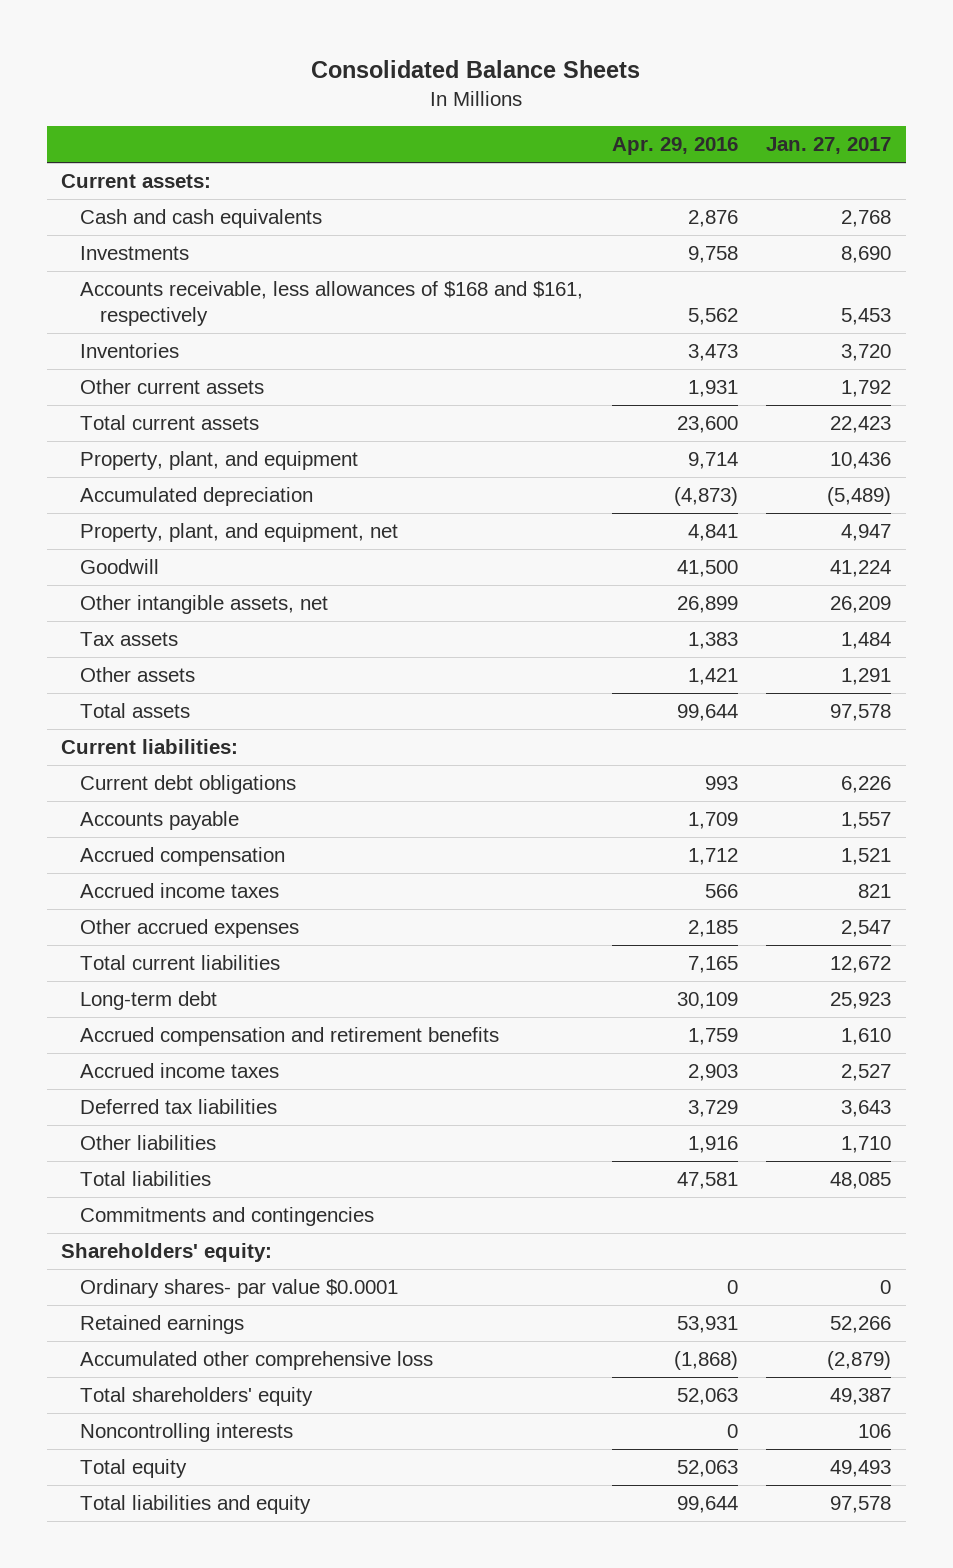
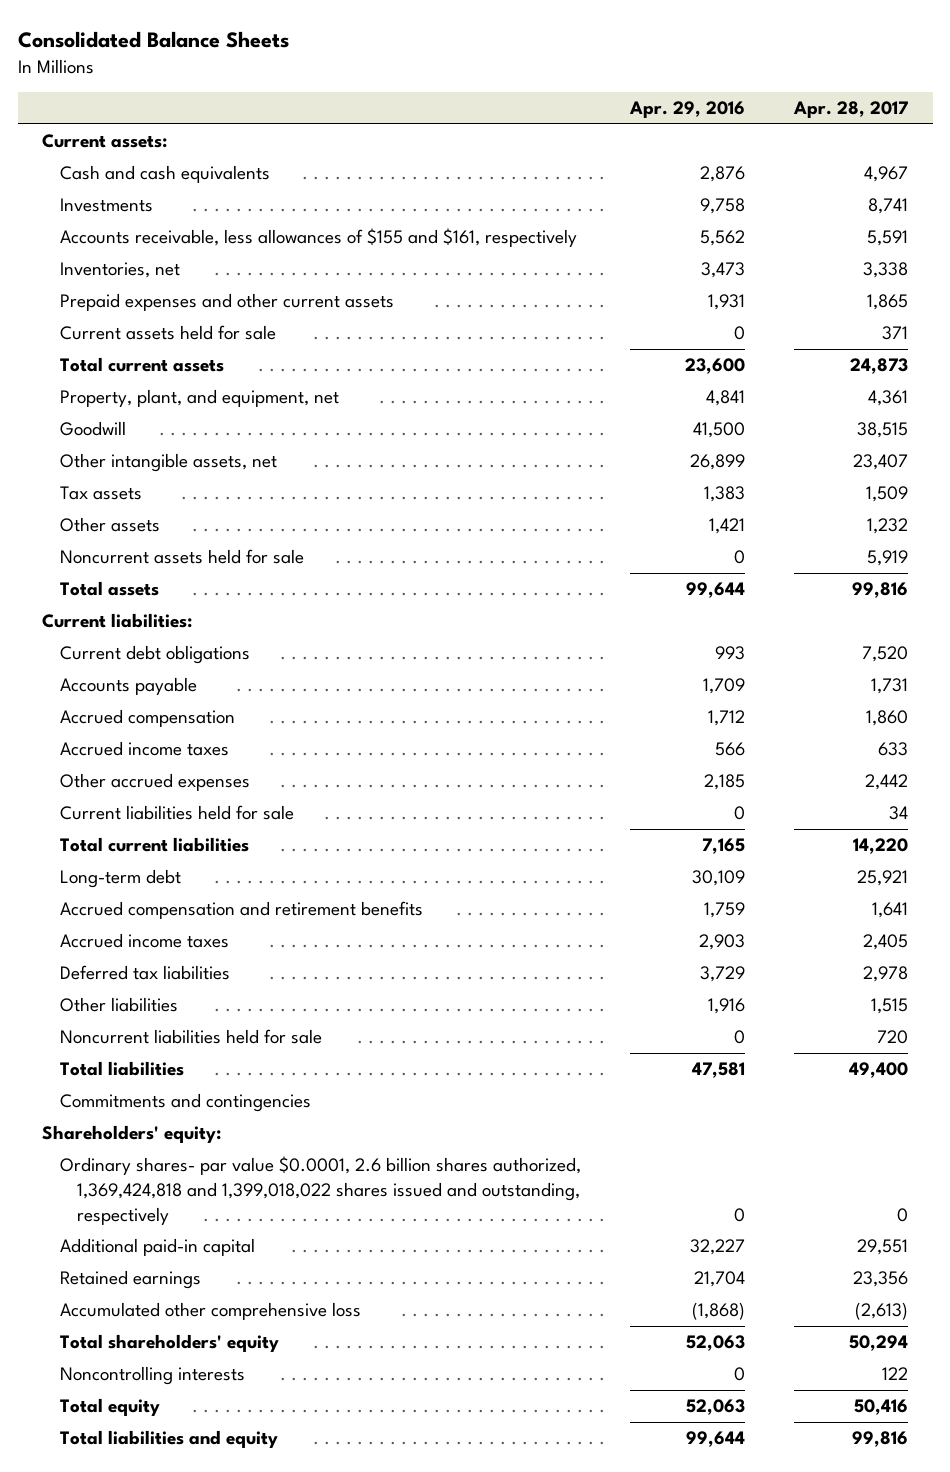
[766,137,892,155] Jan. 27, 2017 -> none
none -> [793,101,909,119] Apr. 28, 2017
[80,281,584,327] Accounts receivable, less allowances of $168 and $161, respectively -> [59,228,577,248] Accounts receivable, less allowances of $155 and $161, respectively
[80,343,180,359] Inventories -> [59,262,180,279] Inventories, net
[80,379,265,395] Other current assets -> [59,293,394,312] Prepaid expenses and other current assets
none -> [59,325,276,341] Current assets held for sale
[80,451,359,471] Property, plant, and equipment -> none
[80,487,314,507] Accumulated depreciation -> none
none -> [59,549,304,565] Noncurrent assets held for sale
none -> [59,805,294,821] Current liabilities held for sale
none -> [59,1029,322,1045] Noncurrent liabilities held for sale
[80,1279,399,1299] Ordinary shares- par value $0.0001 -> [59,1156,581,1225] Ordinary shares- par value $0.0001, 2.6 billion shares authorized, 1,369,424,818 and 1,399,018,022 shares issued and outstanding, respectively
none -> [59,1238,255,1257] Additional paid-in capital
[676,1316,738,1334] 53,931 -> [694,1271,746,1288] 21,704

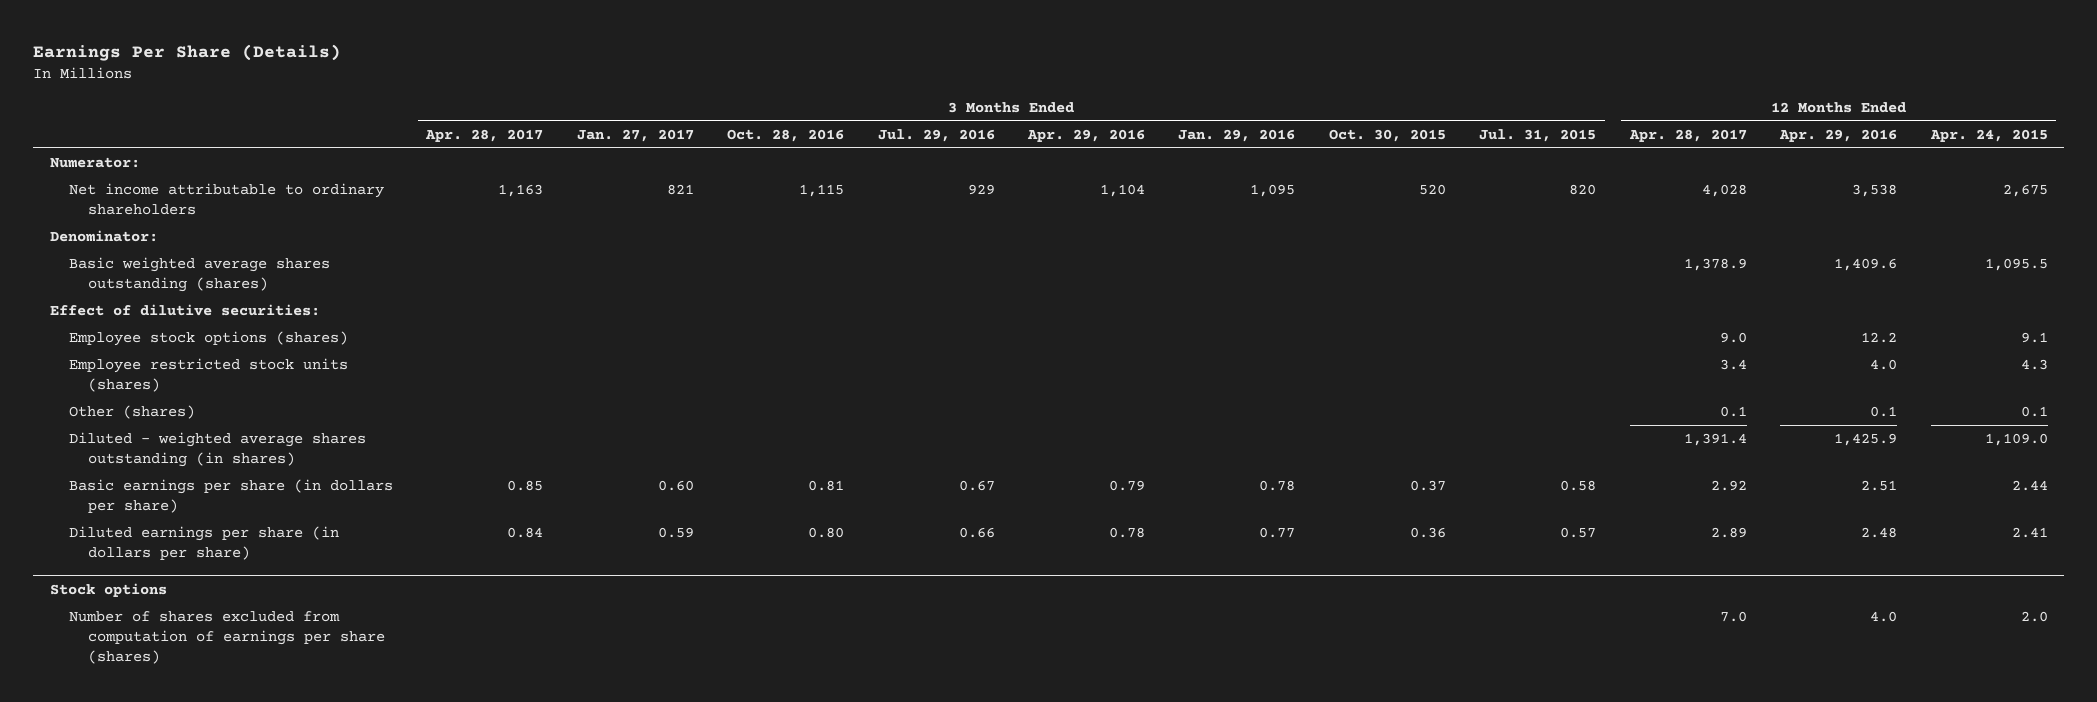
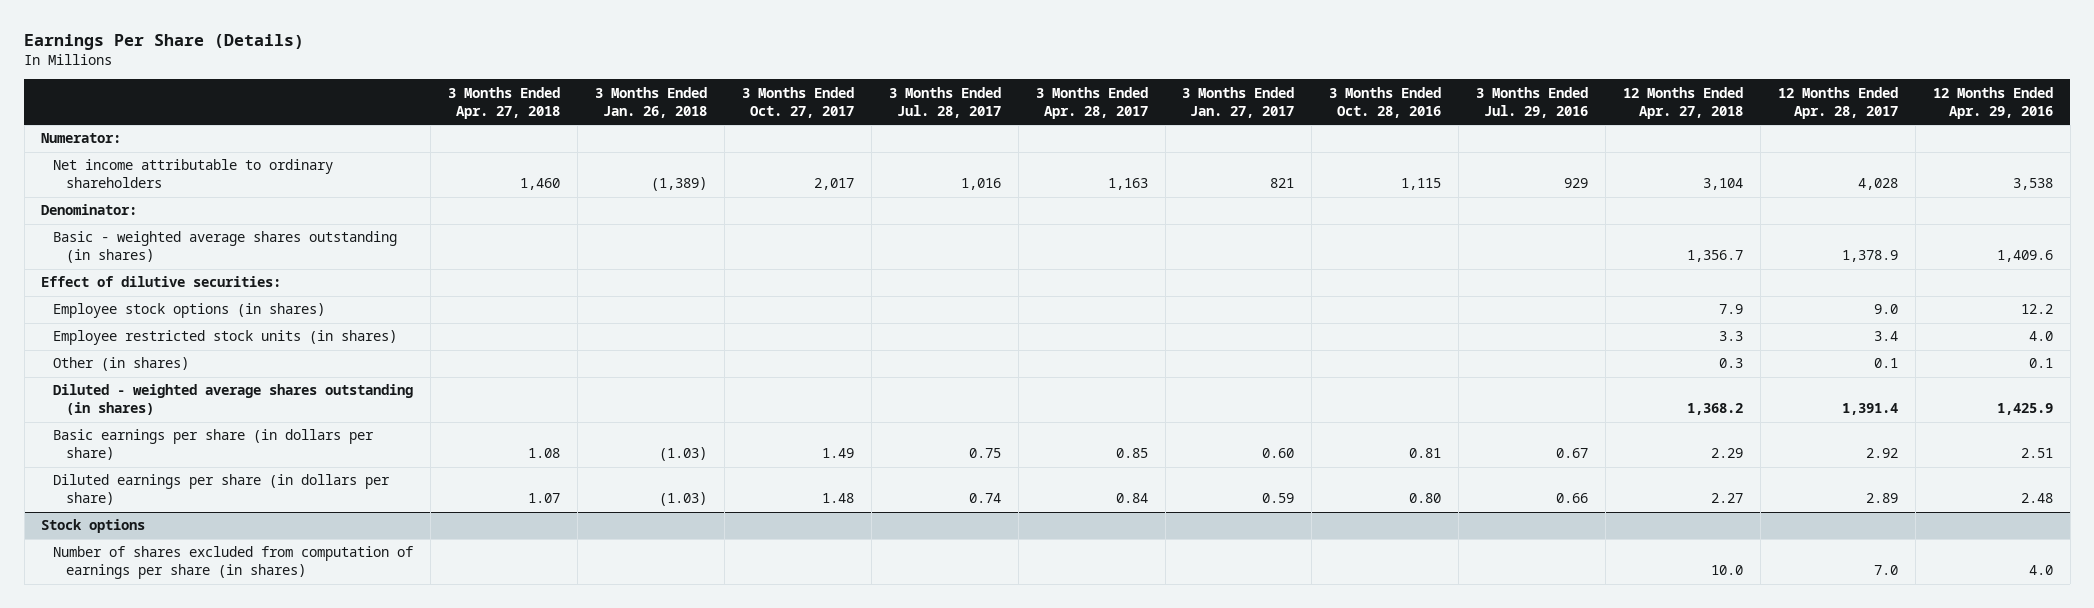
[1026,128,1145,142] Apr. 29, 2016 -> none
[1178,128,1296,142] Jan. 29, 2016 -> none
[1328,128,1446,142] Oct. 30, 2015 -> none
[1479,128,1597,142] Jul. 31, 2015 -> none
[1929,128,2048,142] Apr. 24, 2015 -> none
none -> [448,86,561,119] 3 Months Ended Apr. 27, 2018
none -> [595,86,708,118] 3 Months Ended Jan. 26, 2018
none -> [741,86,854,118] 3 Months Ended Oct. 27, 2017
none -> [888,86,1001,118] 3 Months Ended Jul. 28, 2017
none -> [1622,86,1743,119] 12 Months Ended Apr. 27, 2018
[68,256,330,292] Basic weighted average shares outstanding (shares) -> [53,231,398,264] Basic - weighted average shares outstanding (in shares)
[68,330,348,346] Employee stock options (shares) -> [53,303,326,319] Employee stock options (in shares)
[68,357,348,392] Employee restricted stock units (shares) -> [53,330,398,346] Employee restricted stock units (in shares)
[68,404,195,419] Other (shares) -> [53,357,190,372] Other (in shares)
[68,610,385,664] Number of shares excluded from computation of earnings per share (shares) -> [53,546,414,580] Number of shares excluded from computation of earnings per share (in shares)

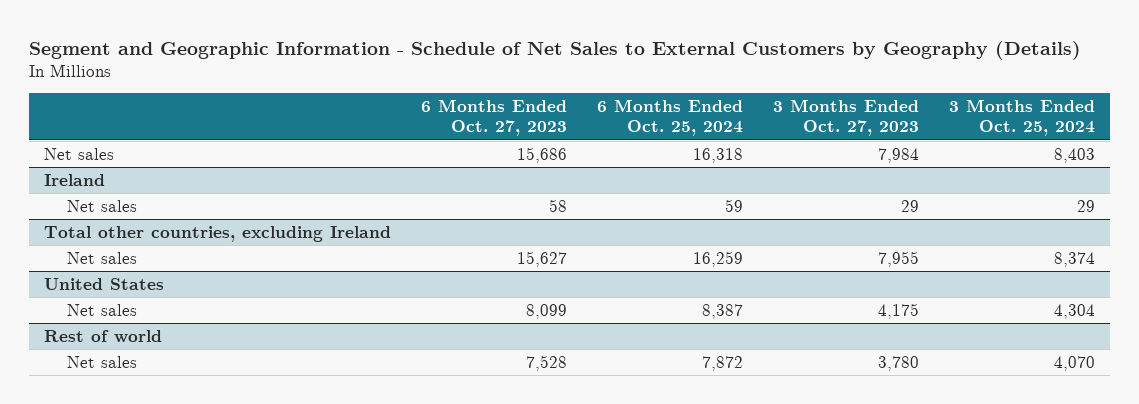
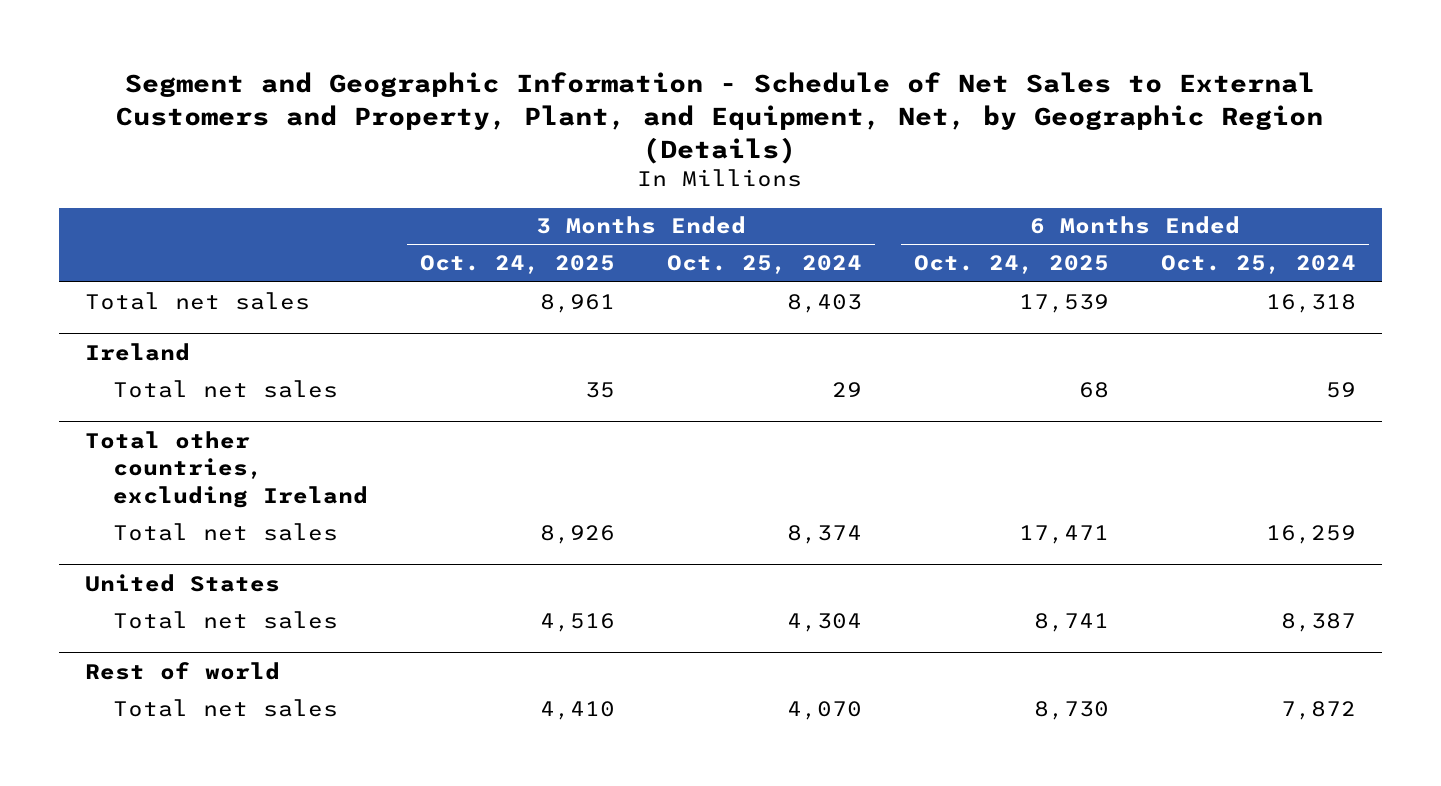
[28,40,1081,60] Segment and Geographic Information - Schedule of Net Sales to External Customers by Geography (Details) -> [116,72,1324,164] Segment and Geographic Information - Schedule of Net Sales to External Customers and Property, Plant, and Equipment, Net, by Geographic Region (Details)
[421,99,568,137] 6 Months Ended Oct. 27, 2023 -> none
[773,99,920,137] 3 Months Ended Oct. 27, 2023 -> none
none -> [419,255,615,275] Oct. 24, 2025
none -> [913,255,1109,275] Oct. 24, 2025
[43,147,114,160] Net sales -> [85,291,311,310] Total net sales
[66,199,137,212] Net sales -> [112,379,338,398] Total net sales
[66,251,137,264] Net sales -> [112,522,338,541] Total net sales
[66,303,137,316] Net sales -> [112,610,338,629] Total net sales
[66,355,137,368] Net sales -> [112,698,338,717] Total net sales

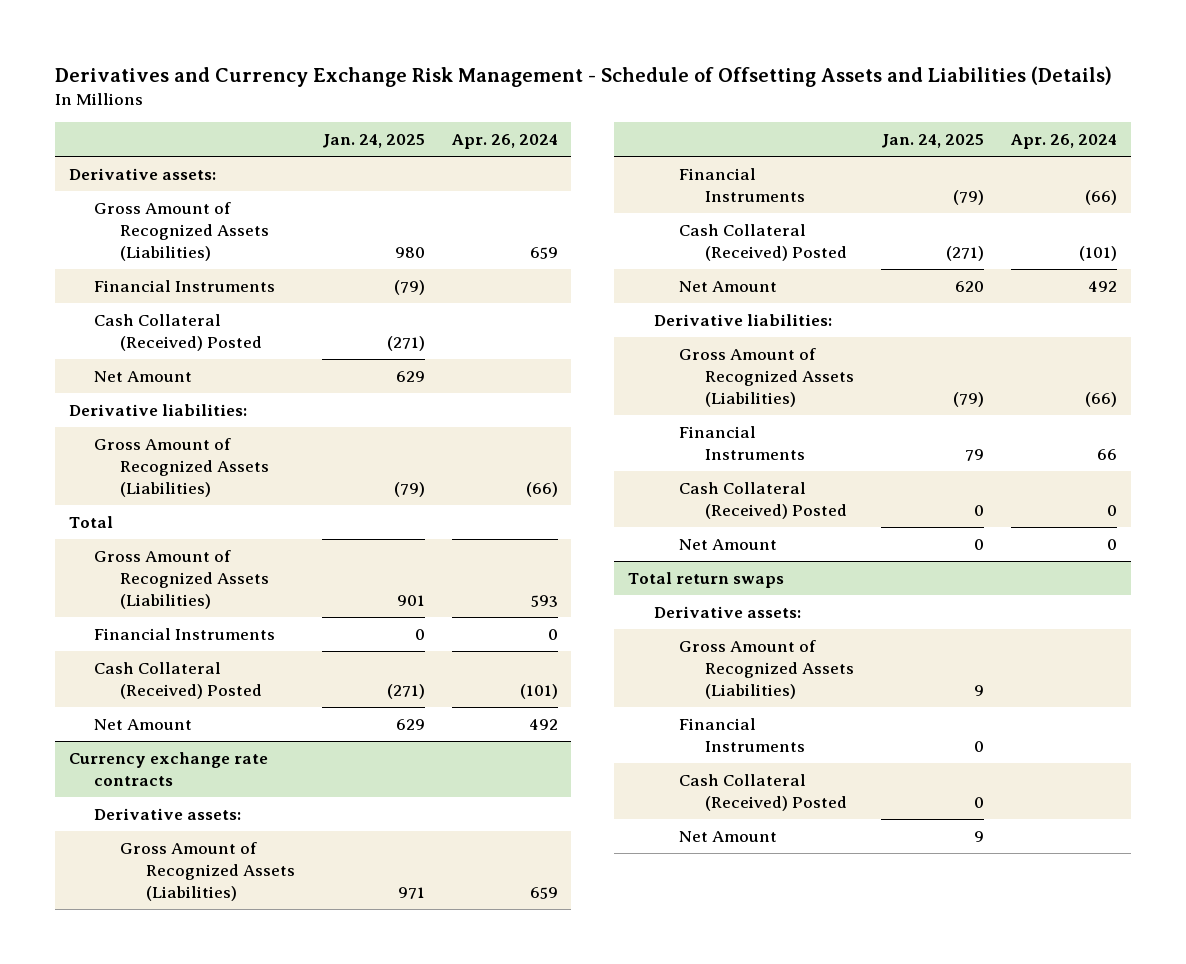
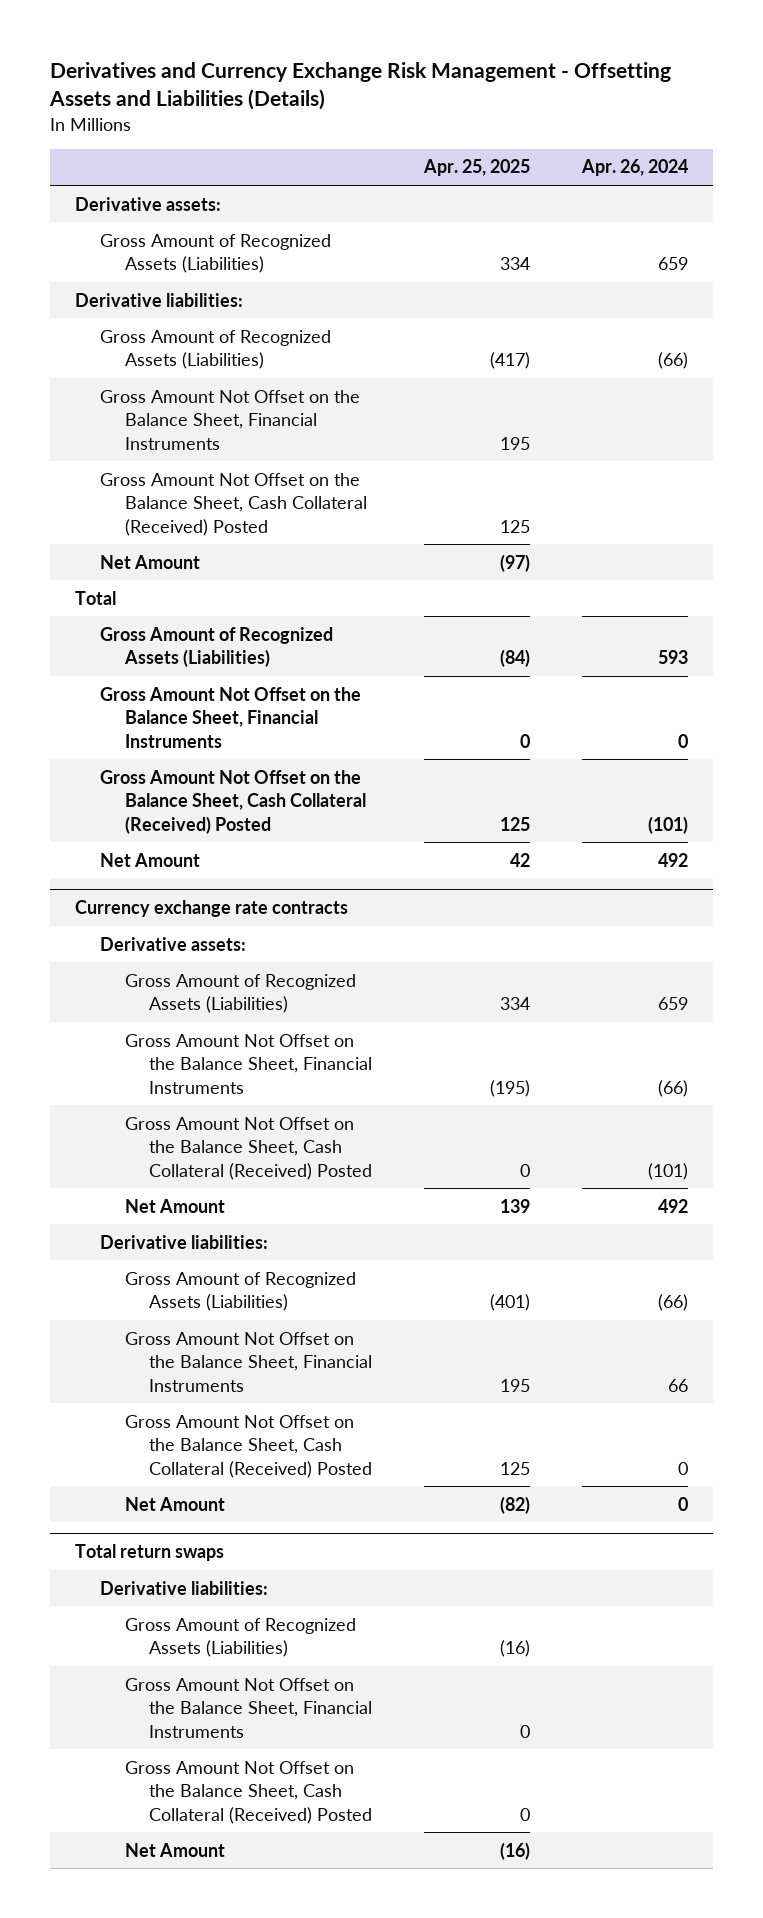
[54,65,1112,87] Derivatives and Currency Exchange Risk Management - Schedule of Offsetting Assets and Liabilities (Details) -> [48,61,671,111] Derivatives and Currency Exchange Risk Management - Offsetting Assets and Liabilities (Details)
[321,134,425,149] Jan. 24, 2025 -> none
none -> [423,159,531,177] Apr. 25, 2025
[94,280,276,293] Financial Instruments -> none
[94,314,262,351] Cash Collateral (Received) Posted -> none
none -> [100,389,361,450] Gross Amount Not Offset on the Balance Sheet, Financial Instruments
none -> [100,472,367,536] Gross Amount Not Offset on the Balance Sheet, Cash Collateral (Received) Posted
[94,371,193,383] Net Amount -> [100,554,201,569] Net Amount
[94,628,276,641] Financial Instruments -> [100,686,362,748] Gross Amount Not Offset on the Balance Sheet, Financial Instruments
[94,662,262,699] Cash Collateral (Received) Posted -> [100,769,366,834] Gross Amount Not Offset on the Balance Sheet, Cash Collateral (Received) Posted
[679,168,806,202] Financial Instruments -> [124,1033,373,1094] Gross Amount Not Offset on the Balance Sheet, Financial Instruments
[679,224,848,261] Cash Collateral (Received) Posted -> [124,1116,373,1180] Gross Amount Not Offset on the Balance Sheet, Cash Collateral (Received) Posted
[679,426,806,460] Financial Instruments -> [124,1331,373,1392] Gross Amount Not Offset on the Balance Sheet, Financial Instruments
[679,482,848,519] Cash Collateral (Received) Posted -> [124,1414,373,1478] Gross Amount Not Offset on the Balance Sheet, Cash Collateral (Received) Posted
[653,606,801,619] Derivative assets: -> none
none -> [100,1580,269,1595] Derivative liabilities:
[679,718,806,752] Financial Instruments -> none
[679,774,848,811] Cash Collateral (Received) Posted -> none
none -> [124,1677,373,1738] Gross Amount Not Offset on the Balance Sheet, Financial Instruments
none -> [124,1760,373,1824] Gross Amount Not Offset on the Balance Sheet, Cash Collateral (Received) Posted

